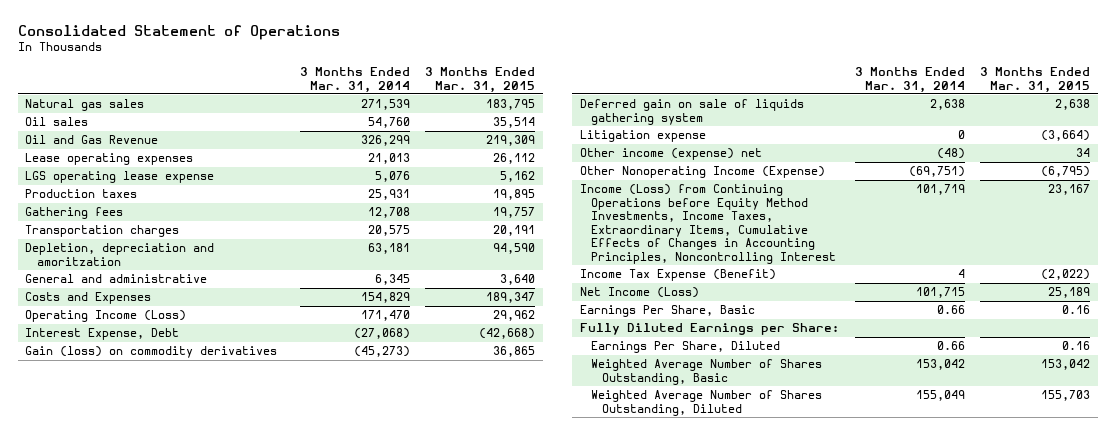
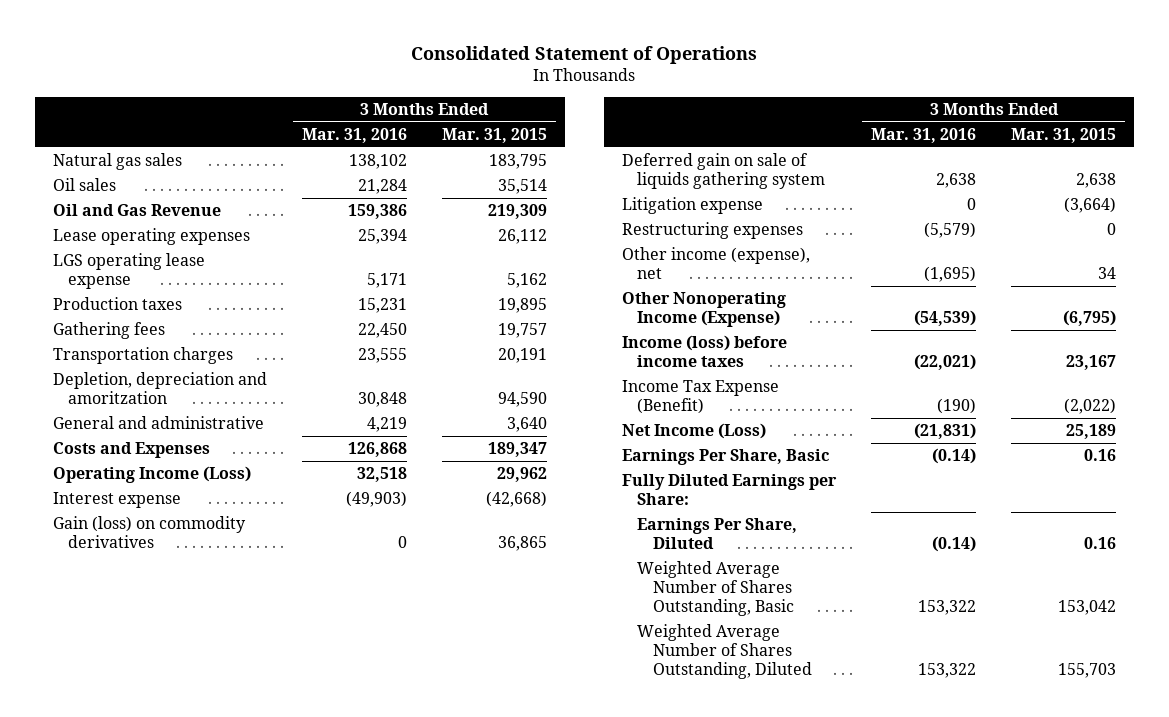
[299,66,410,93] 3 Months Ended Mar. 31, 2014 -> none
none -> [301,127,407,143] Mar. 31, 2016
[25,328,180,341] Interest Expense, Debt -> [52,492,181,509] Interest expense
none -> [621,222,803,240] Restructuring expenses
[580,148,763,161] Other income (expense) net -> [621,247,810,280] Other income (expense), net
[580,184,837,264] Income (Loss) from Continuing Operations before Equity Method Investments, Income Taxes, Extraordinary Items, Cumulative Effects of Changes in Accounting Principles, Noncontrolling Interest -> [621,335,787,368] Income (loss) before income taxes

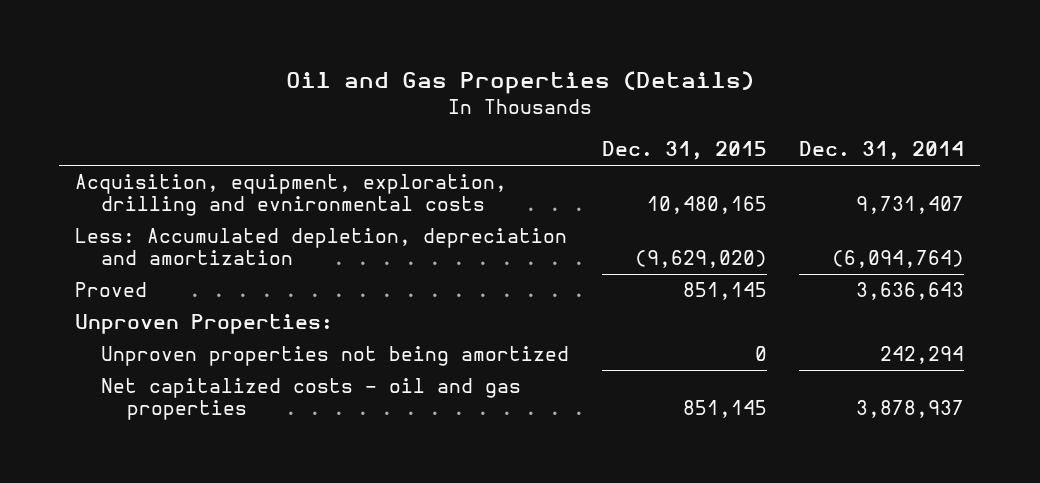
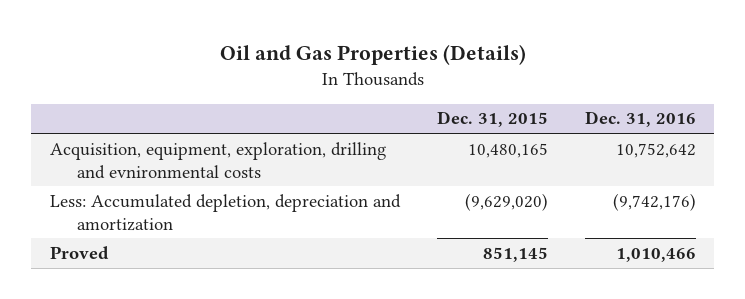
[799,141,965,161] Dec. 31, 2014 -> none
none -> [584,111,696,128] Dec. 31, 2016
[75,314,334,335] Unproven Properties: -> none
[101,346,570,367] Unproven properties not being amortized -> none
[101,378,522,421] Net capitalized costs - oil and gas properties -> none

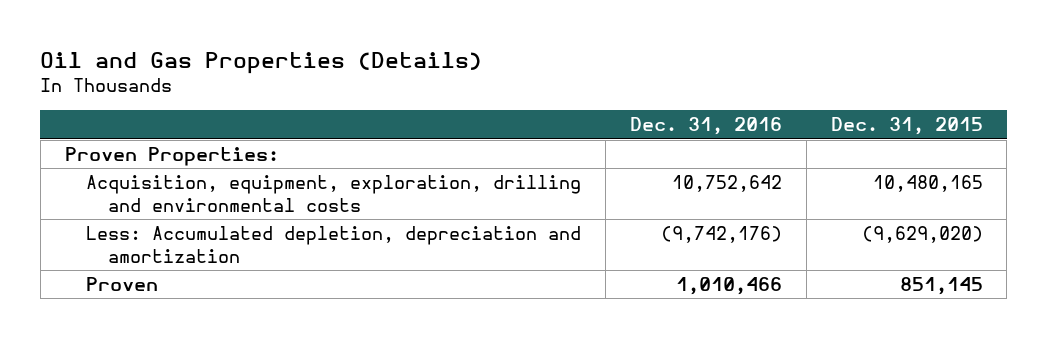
none -> [64,147,279,167] Proven Properties:
[49,141,386,179] Acquisition, equipment, exploration, drilling and evnironmental costs -> [86,175,582,212] Acquisition, equipment, exploration, drilling and environmental costs
[49,245,109,260] Proved -> [86,277,159,292] Proven

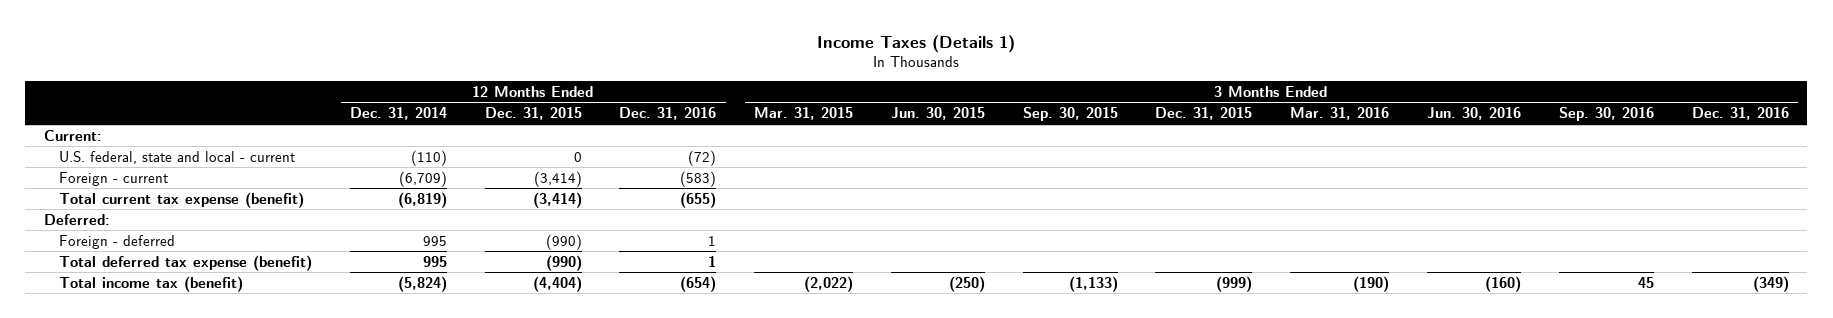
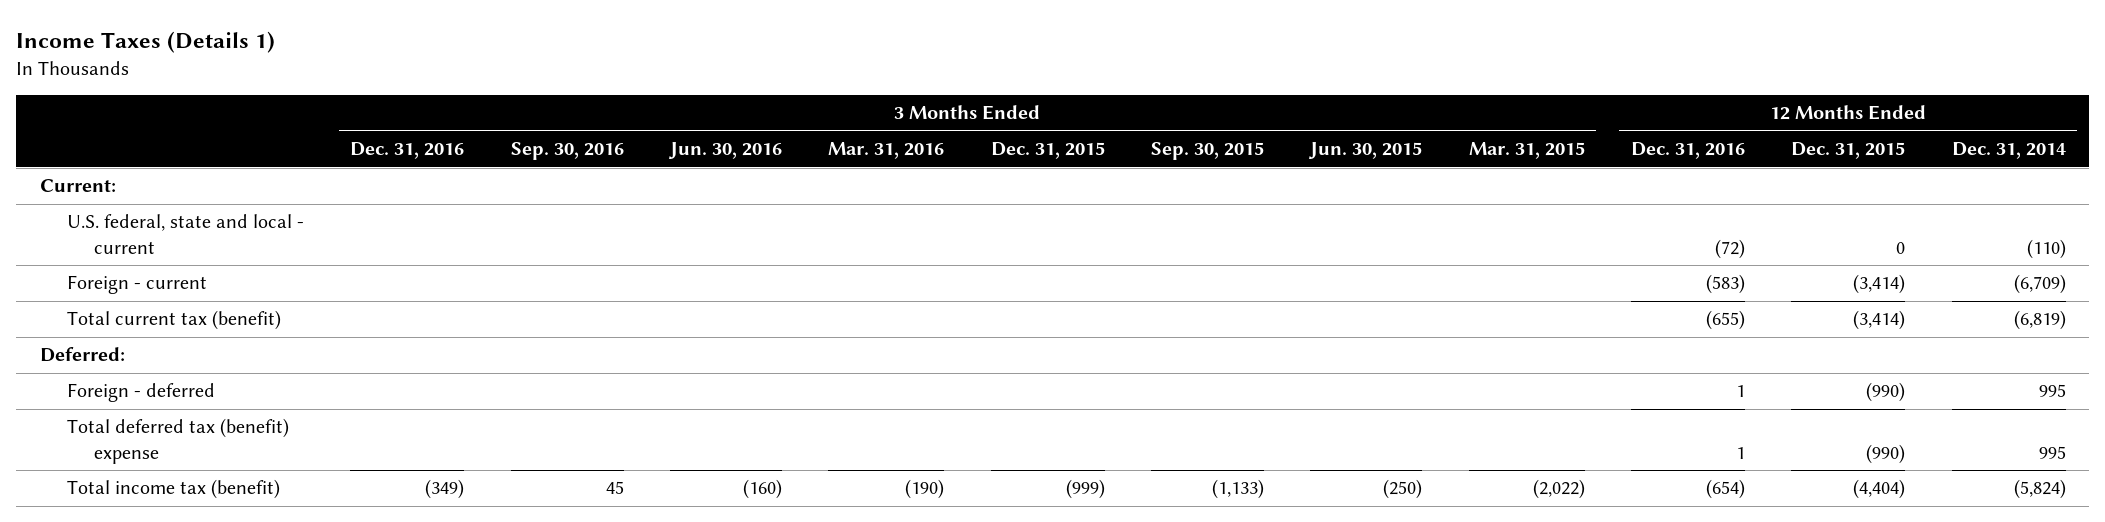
[59,191,305,208] Total current tax expense (benefit) -> [66,310,281,331] Total current tax (benefit)
[59,254,313,271] Total deferred tax expense (benefit) -> [66,418,289,464] Total deferred tax (benefit) expense

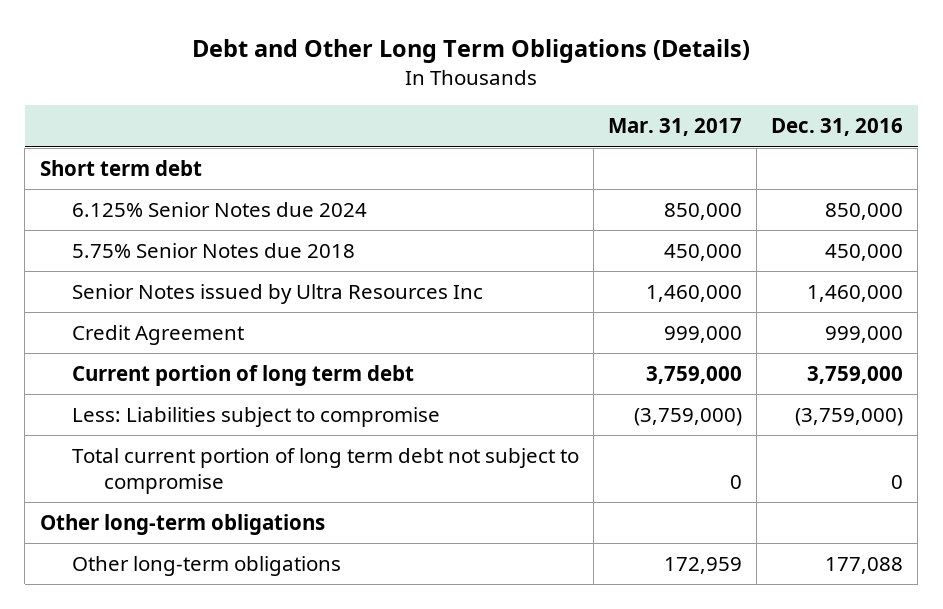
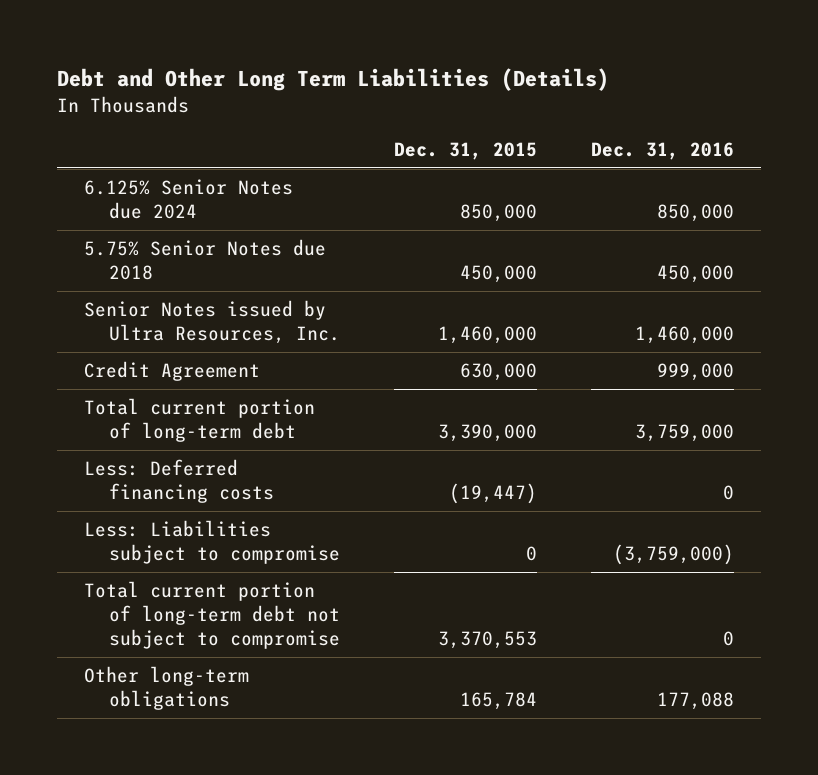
[192,38,751,63] Debt and Other Long Term Obligations (Details) -> [57,68,610,92] Debt and Other Long Term Liabilities (Details)
[608,118,743,137] Mar. 31, 2017 -> none
none -> [393,141,537,160] Dec. 31, 2015
[39,160,202,177] Short term debt -> none
[71,284,483,305] Senior Notes issued by Ultra Resources Inc -> [84,300,340,344] Senior Notes issued by Ultra Resources, Inc.
[71,365,414,387] Current portion of long term debt -> [84,398,316,442] Total current portion of long-term debt
none -> [84,459,274,503] Less: Deferred financing costs
[39,514,325,536] Other long-term obligations -> none
[71,448,579,494] Total current portion of long term debt not subject to compromise -> [84,581,340,649] Total current portion of long-term debt not subject to compromise

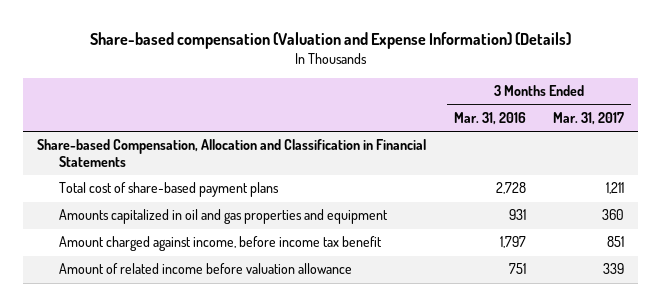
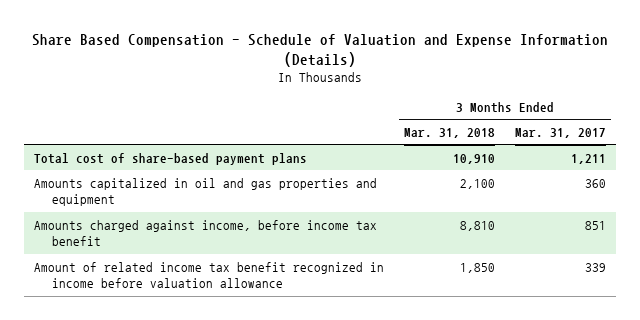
[89,32,571,50] Share-based compensation (Valuation and Expense Information) (Details) -> [31,33,608,67] Share Based Compensation - Schedule of Valuation and Expense Information (Details)
[453,111,526,125] Mar. 31, 2016 -> none
none -> [403,127,495,138] Mar. 31, 2018
[37,139,427,168] Share-based Compensation, Allocation and Classification in Financial Statements -> none
[59,236,383,252] Amount charged against income, before income tax benefit -> [33,219,377,247] Amounts charged against income, before income tax benefit
[59,263,353,275] Amount of related income before valuation allowance -> [33,261,384,289] Amount of related income tax benefit recognized in income before valuation allowance

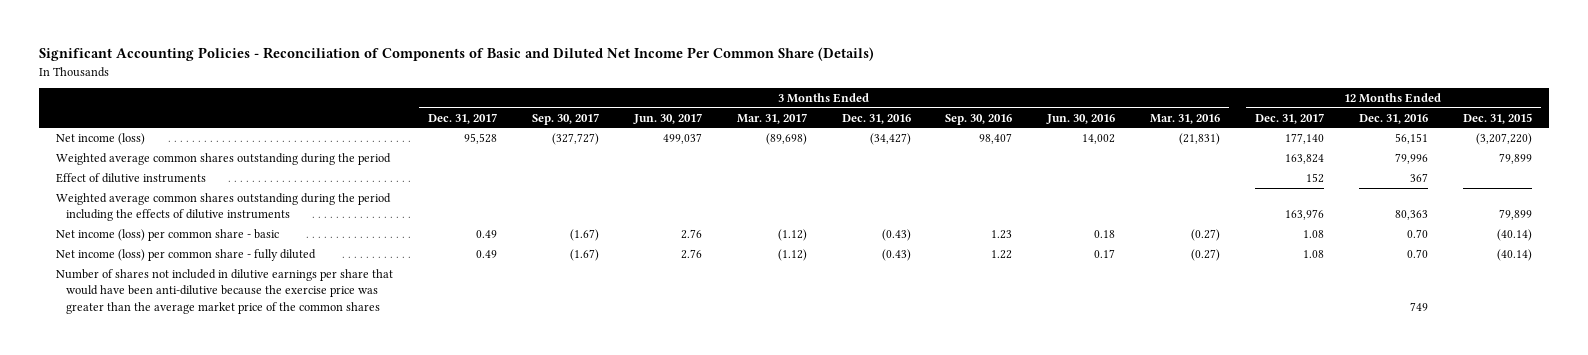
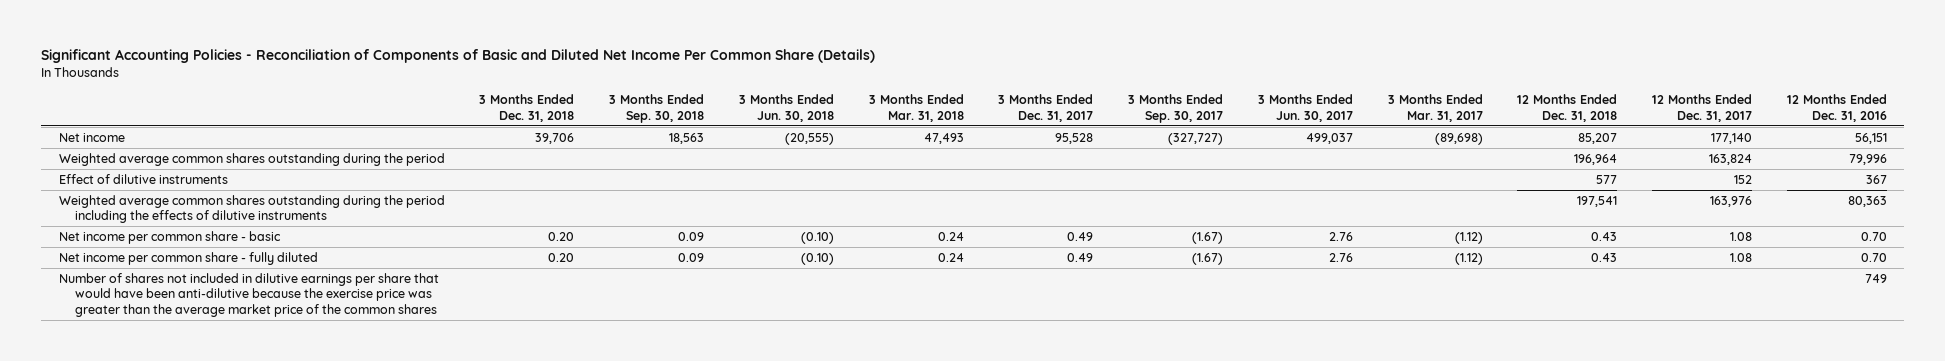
[841,113,911,124] Dec. 31, 2016 -> none
[945,113,1013,125] Sep. 30, 2016 -> none
[1046,113,1116,124] Jun. 30, 2016 -> none
[1150,113,1221,124] Mar. 31, 2016 -> none
[1462,112,1532,124] Dec. 31, 2015 -> none
none -> [479,93,575,122] 3 Months Ended Dec. 31, 2018
none -> [609,93,705,123] 3 Months Ended Sep. 30, 2018
none -> [738,93,834,122] 3 Months Ended Jun. 30, 2018
none -> [868,93,964,122] 3 Months Ended Mar. 31, 2018
none -> [1517,93,1618,122] 12 Months Ended Dec. 31, 2018
[56,132,146,145] Net income (loss) -> [58,132,125,142] Net income
[56,228,280,241] Net income (loss) per common share - basic -> [58,230,281,244] Net income per common share - basic
[56,248,317,261] Net income (loss) per common share - fully diluted -> [58,251,318,265] Net income per common share - fully diluted

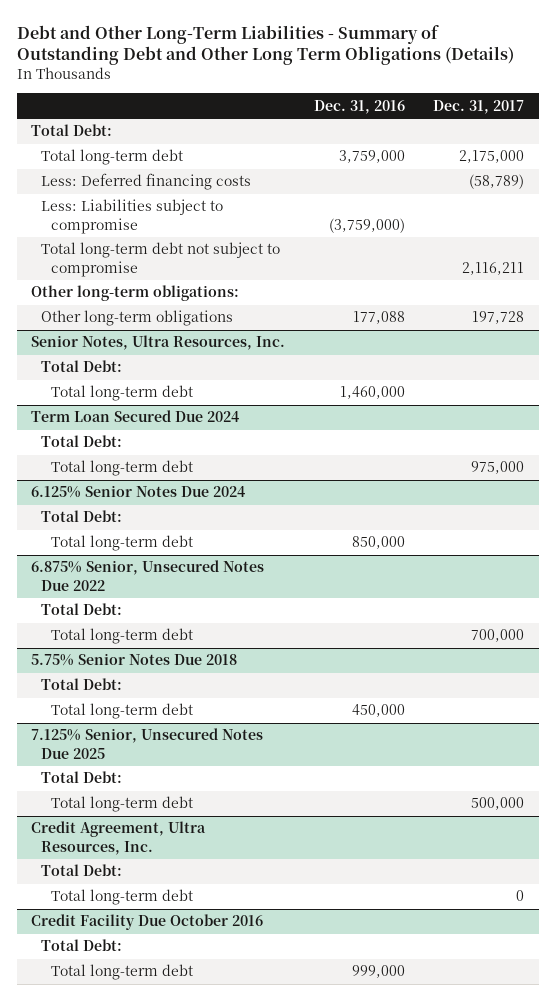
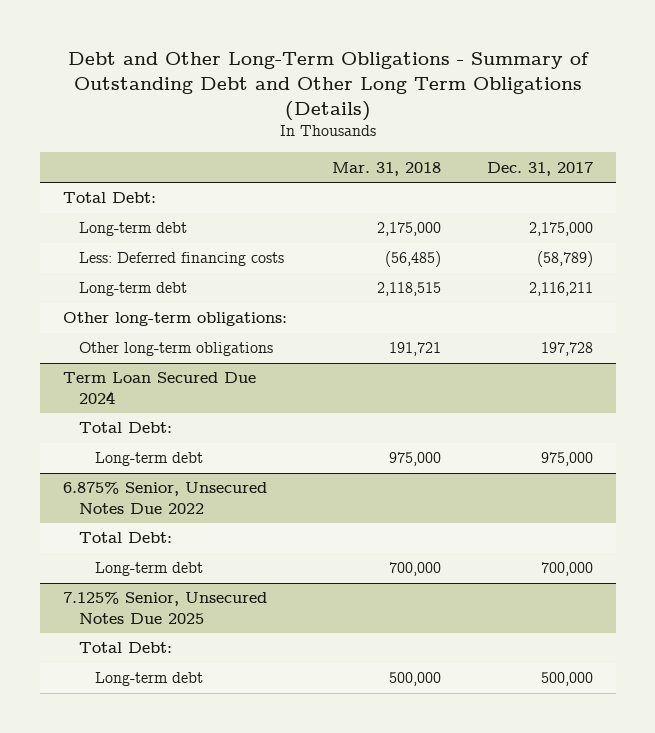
[16,24,514,66] Debt and Other Long-Term Liabilities - Summary of Outstanding Debt and Other Long Term Obligations (Details) -> [67,51,589,121] Debt and Other Long-Term Obligations - Summary of Outstanding Debt and Other Long Term Obligations (Details)
[313,99,405,114] Dec. 31, 2016 -> none
none -> [332,161,442,176] Mar. 31, 2018
[41,149,184,166] Total long-term debt -> [78,222,187,237] Long-term debt
[41,199,224,234] Less: Liabilities subject to compromise -> none
[41,242,281,277] Total long-term debt not subject to compromise -> [78,282,187,297] Long-term debt
[31,335,286,351] Senior Notes, Ultra Resources, Inc. -> none
[41,360,123,373] Total Debt: -> none
[51,385,194,402] Total long-term debt -> none
[31,485,246,499] 6.125% Senior Notes Due 2024 -> none
[41,510,123,523] Total Debt: -> none
[51,535,194,552] Total long-term debt -> none
[51,460,194,477] Total long-term debt -> [94,452,203,467] Long-term debt
[31,653,238,667] 5.75% Senior Notes Due 2018 -> none
[41,678,123,691] Total Debt: -> none
[51,703,194,720] Total long-term debt -> none
[51,628,194,645] Total long-term debt -> [94,562,203,577] Long-term debt
[31,821,207,855] Credit Agreement, Ultra Resources, Inc. -> none
[41,864,123,877] Total Debt: -> none
[51,889,194,906] Total long-term debt -> none
[31,914,264,931] Credit Facility Due October 2016 -> none
[41,939,123,952] Total Debt: -> none
[51,964,194,981] Total long-term debt -> none
[51,796,194,813] Total long-term debt -> [94,672,203,687] Long-term debt

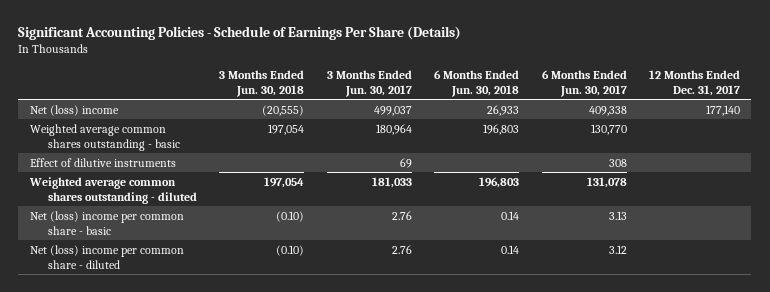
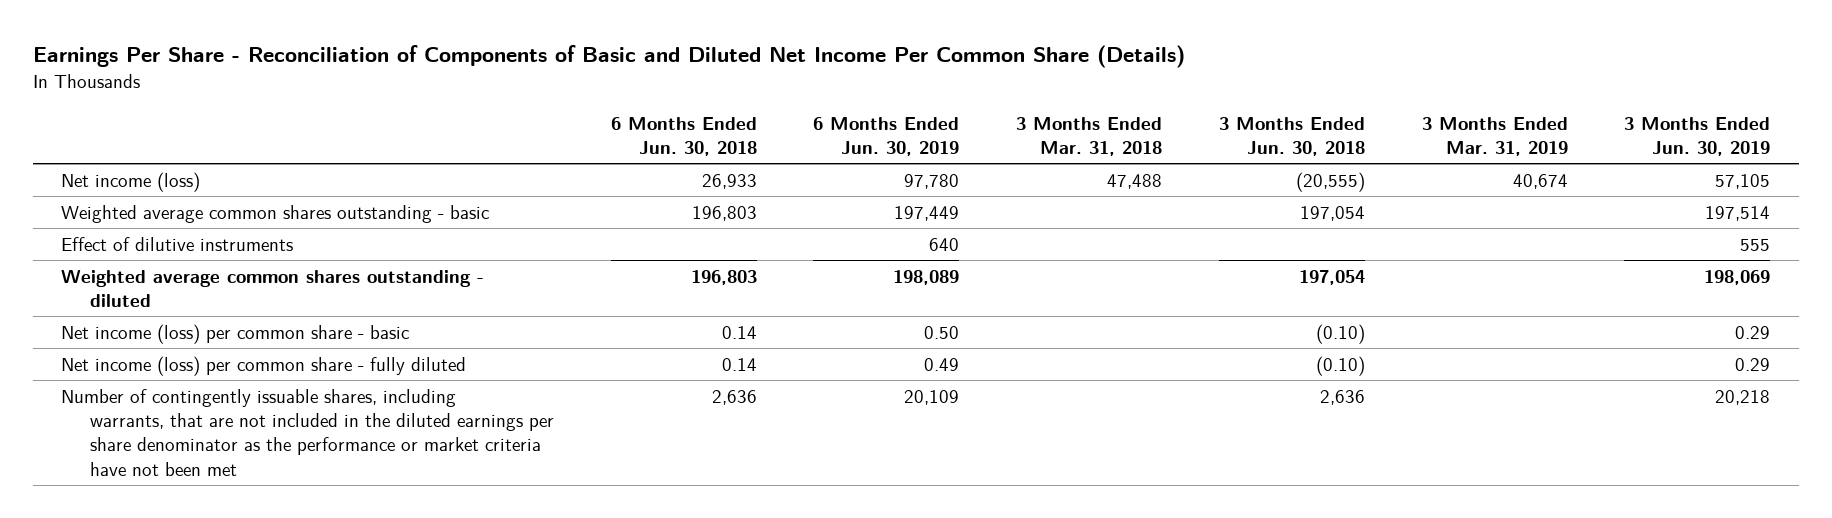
[18,25,462,40] Significant Accounting Policies - Schedule of Earnings Per Share (Details) -> [32,45,1185,69] Earnings Per Share - Reconciliation of Components of Basic and Diluted Net Income Per Common Share (Details)
[326,69,412,98] 3 Months Ended Jun. 30, 2017 -> none
[541,69,627,98] 6 Months Ended Jun. 30, 2017 -> none
[649,69,741,97] 12 Months Ended Dec. 31, 2017 -> none
none -> [813,116,960,157] 6 Months Ended Jun. 30, 2019
none -> [1016,116,1163,157] 3 Months Ended Mar. 31, 2018
none -> [1421,116,1568,157] 3 Months Ended Mar. 31, 2019
none -> [1624,116,1771,157] 3 Months Ended Jun. 30, 2019
[29,104,119,116] Net (loss) income -> [61,171,201,192] Net income (loss)
[29,210,184,236] Net (loss) income per common share - basic -> [61,323,410,344] Net income (loss) per common share - basic
[29,244,184,270] Net (loss) income per common share - diluted -> [61,355,467,376] Net income (loss) per common share - fully diluted
none -> [61,388,554,476] Number of contingently issuable shares, including warrants, that are not included in the diluted earnings per share denominator as the performance or market criteria have not been met

